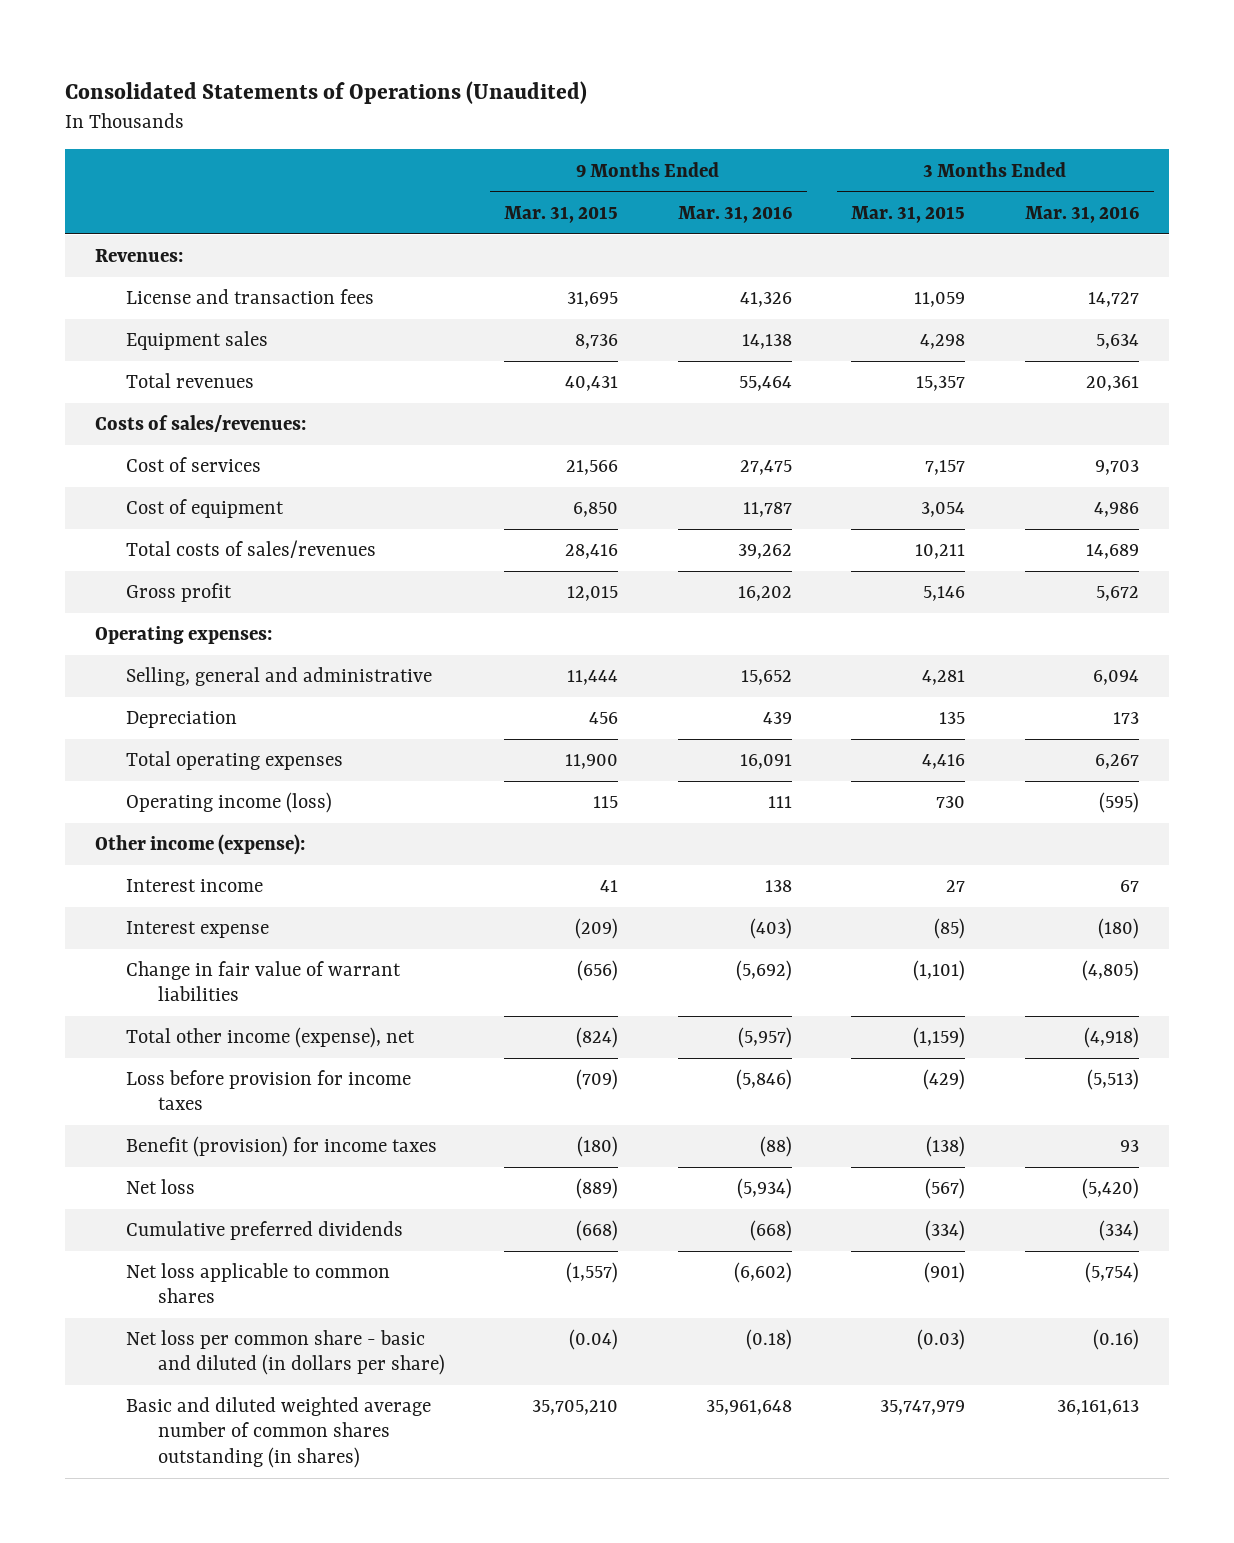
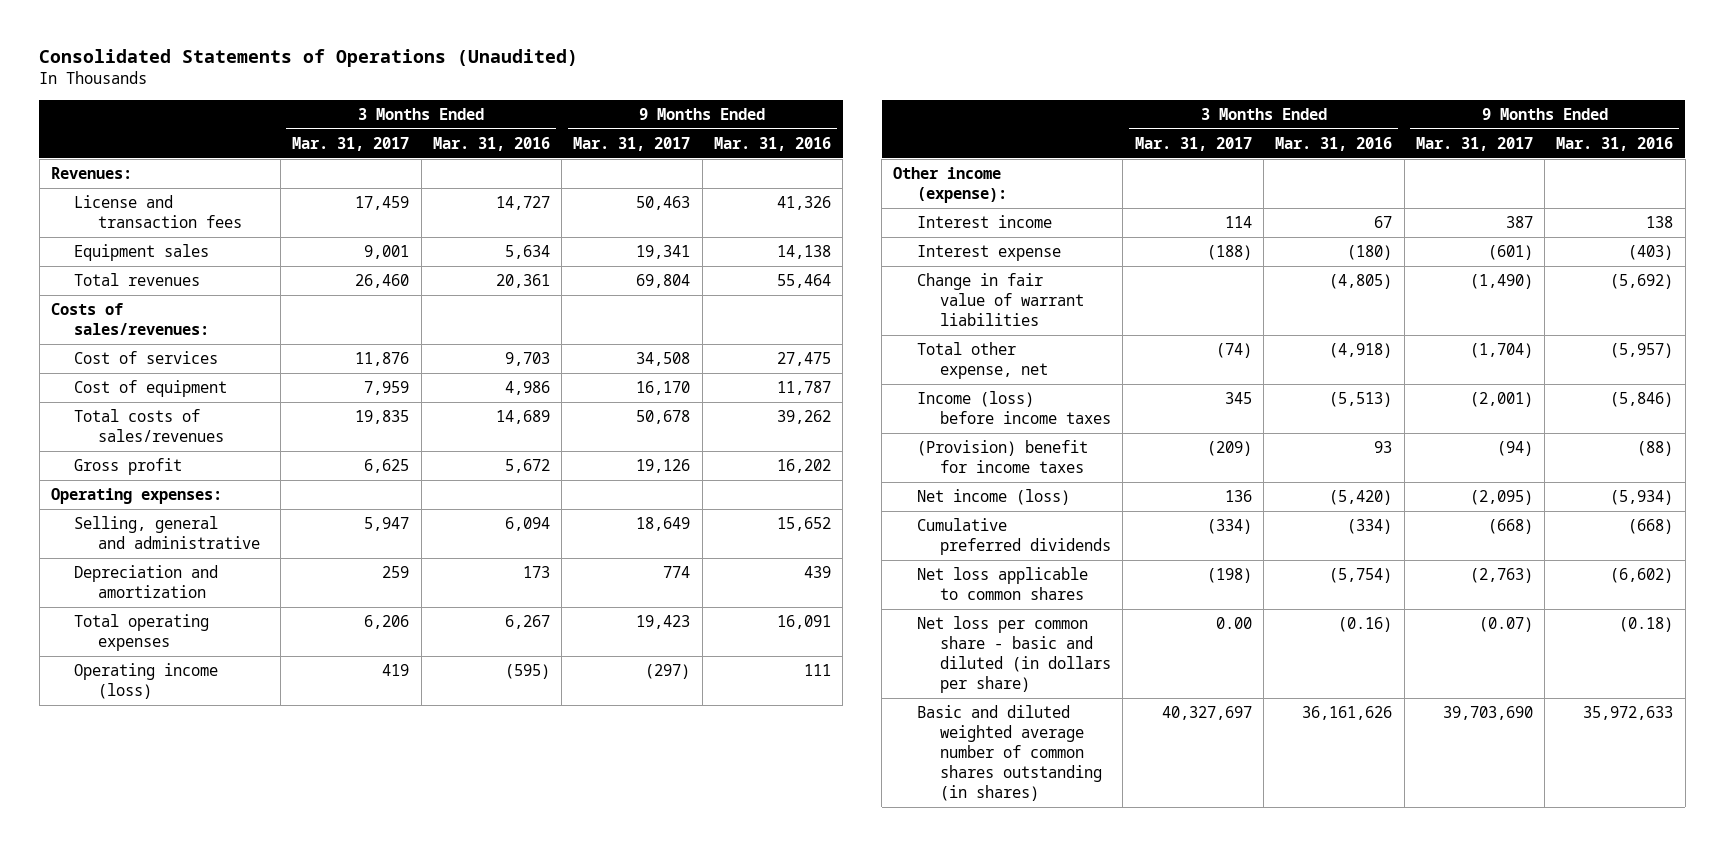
[504,205,619,223] Mar. 31, 2015 -> none
[851,205,966,223] Mar. 31, 2015 -> none
none -> [292,136,410,151] Mar. 31, 2017
none -> [573,136,691,151] Mar. 31, 2017
[126,711,238,729] Depreciation -> [74,565,219,599] Depreciation and amortization
[126,1027,416,1049] Total other income (expense), net -> [916,342,1049,380] Total other expense, net
[126,1070,412,1111] Loss before provision for income taxes -> [916,391,1112,425] Income (loss) before income taxes
[126,1136,438,1158] Benefit (provision) for income taxes -> [916,440,1088,474] (Provision) benefit for income taxes
[126,1179,196,1195] Net loss -> [916,489,1070,506] Net income (loss)
[705,1400,792,1416] 35,961,648 -> [1583,706,1674,721] 35,972,633
[1056,1400,1139,1416] 36,161,613 -> [1302,706,1393,721] 36,161,626

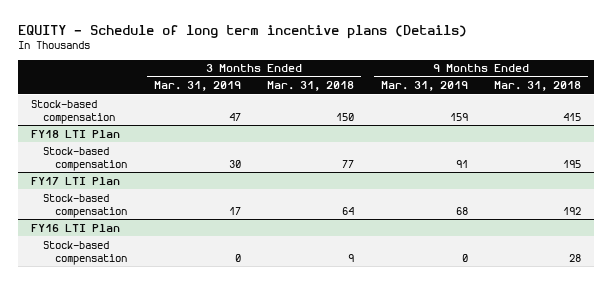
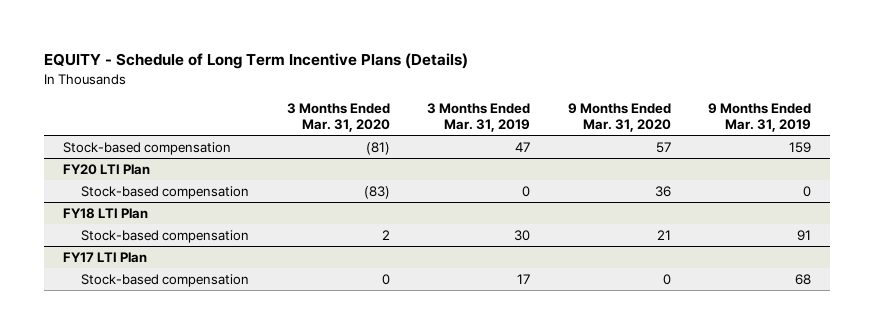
[18,24,468,39] EQUITY - Schedule of long term incentive plans (Details) -> [44,53,469,70] EQUITY - Schedule of Long Term Incentive Plans (Details)
[267,81,355,92] Mar. 31, 2018 -> none
[494,81,582,92] Mar. 31, 2018 -> none
none -> [286,103,390,132] 3 Months Ended Mar. 31, 2020
none -> [567,103,671,132] 9 Months Ended Mar. 31, 2020
none -> [63,163,151,175] FY20 LTI Plan
none -> [81,185,250,199] Stock-based compensation
[31,223,121,232] FY16 LTI Plan -> none
[43,240,128,265] Stock-based compensation -> none

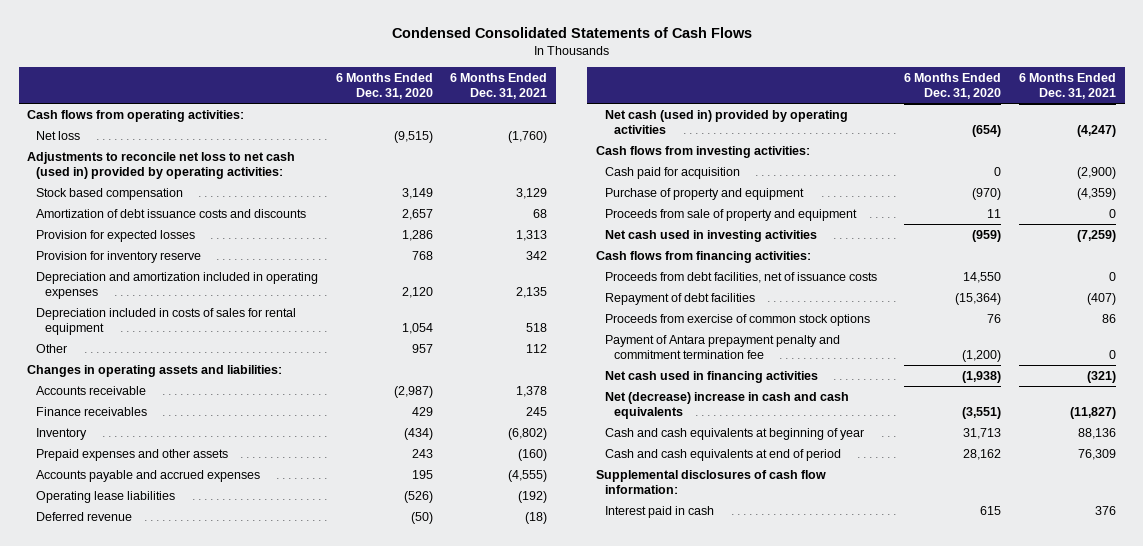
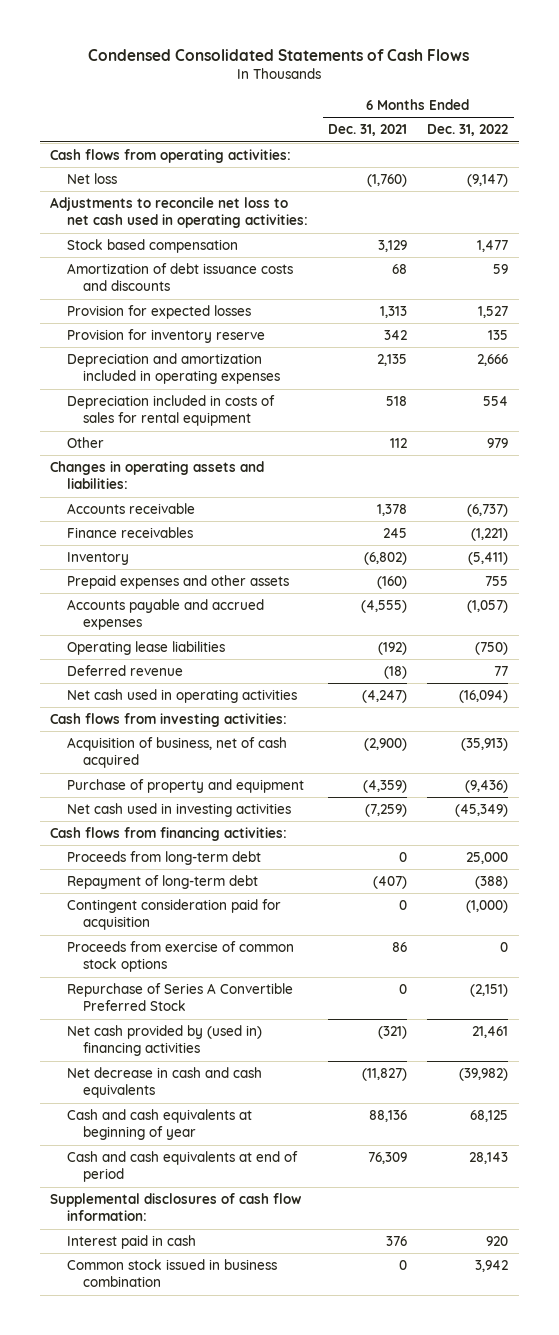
[335,73,433,100] 6 Months Ended Dec. 31, 2020 -> none
none -> [427,124,509,137] Dec. 31, 2022
[27,151,296,179] Adjustments to reconcile net loss to net cash (used in) provided by operating activities: -> [50,196,308,229] Adjustments to reconcile net loss to net cash used in operating activities:
[604,109,848,134] Net cash (used in) provided by operating activities -> [66,688,297,703] Net cash used in operating activities
[604,166,740,179] Cash paid for acquisition -> none
none -> [66,736,287,769] Acquisition of business, net of cash acquired
[604,208,857,221] Proceeds from sale of property and equipment -> none
[604,271,877,283] Proceeds from debt facilities, net of issuance costs -> [66,850,261,865] Proceeds from long-term debt
[604,292,755,305] Repayment of debt facilities -> [66,874,258,889] Repayment of long-term debt
none -> [66,898,281,931] Contingent consideration paid for acquisition
[604,334,840,359] Payment of Antara prepayment penalty and commitment termination fee -> none
none -> [66,982,293,1012] Repurchase of Series A Convertible Preferred Stock
[604,370,818,383] Net cash used in financing activities -> [66,1024,262,1057] Net cash provided by (used in) financing activities
[604,391,849,419] Net (decrease) increase in cash and cash equivalents -> [66,1066,262,1099] Net decrease in cash and cash equivalents
none -> [66,1258,277,1288] Common stock issued in business combination

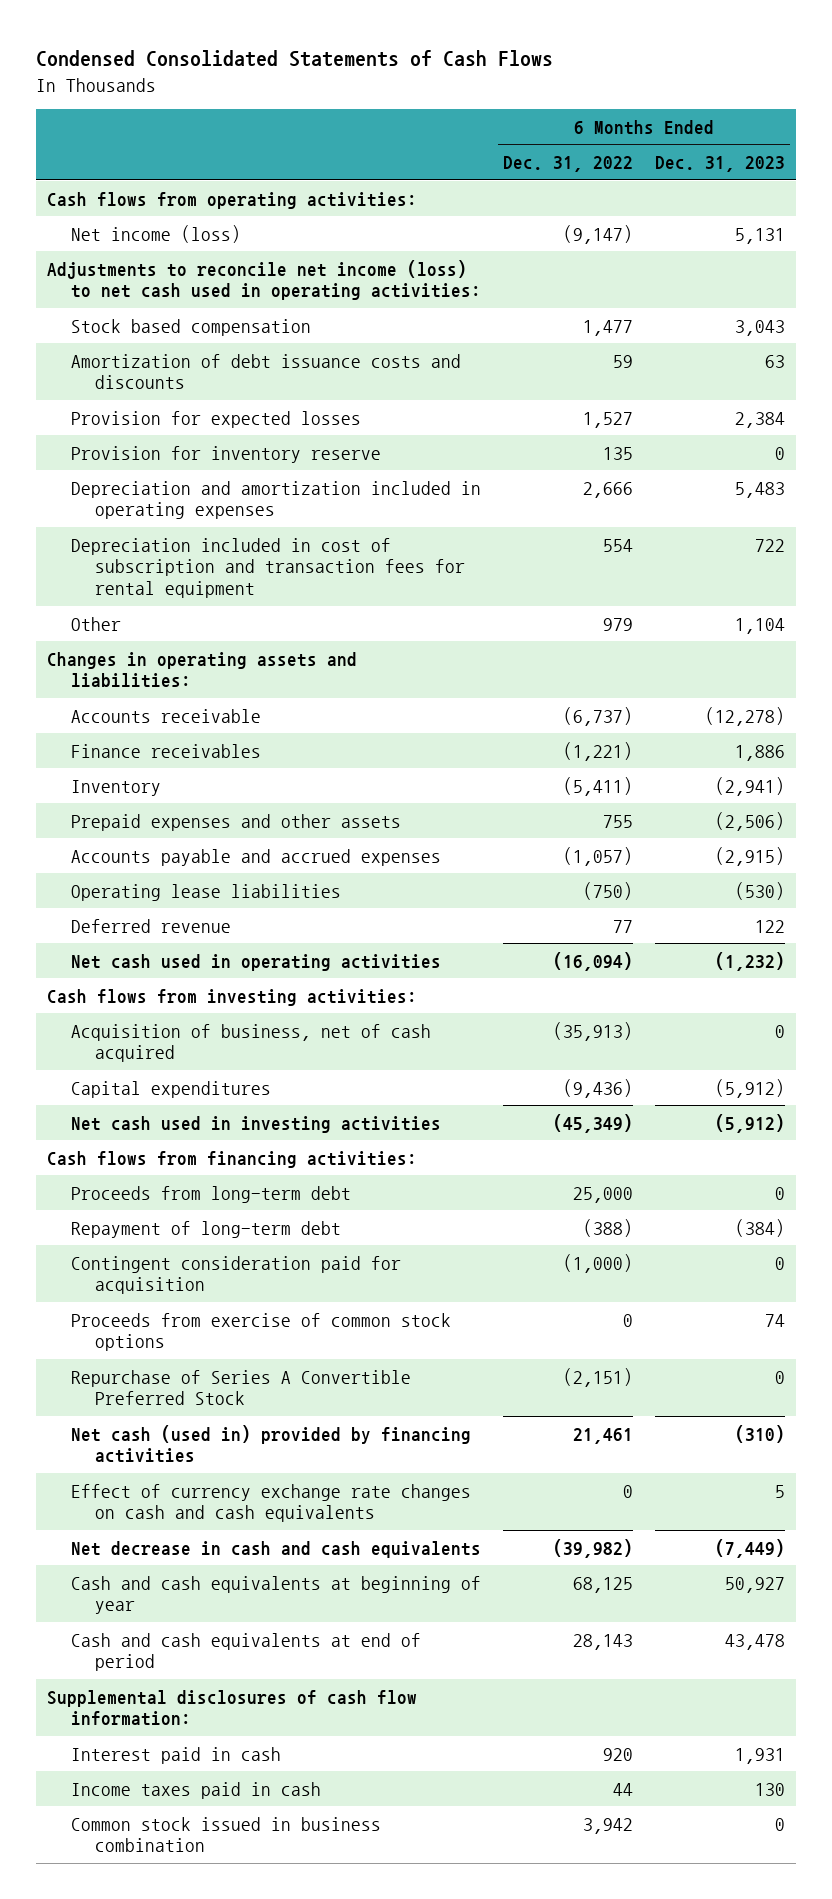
[328,124,408,137] Dec. 31, 2021 -> none
none -> [654,156,785,173] Dec. 31, 2023
[66,172,117,184] Net loss -> [71,224,242,243] Net income (loss)
[50,196,308,229] Adjustments to reconcile net loss to net cash used in operating activities: -> [47,259,482,301] Adjustments to reconcile net income (loss) to net cash used in operating activities:
[66,394,275,427] Depreciation included in costs of sales for rental equipment -> [71,537,465,599] Depreciation included in cost of subscription and transaction fees for rental equipment
[66,778,304,793] Purchase of property and equipment -> [71,1080,272,1098] Capital expenditures
[66,1024,262,1057] Net cash provided by (used in) financing activities -> [71,1424,472,1464] Net cash (used in) provided by financing activities
none -> [71,1483,472,1523] Effect of currency exchange rate changes on cash and cash equivalents
none -> [71,1781,322,1799] Income taxes paid in cash

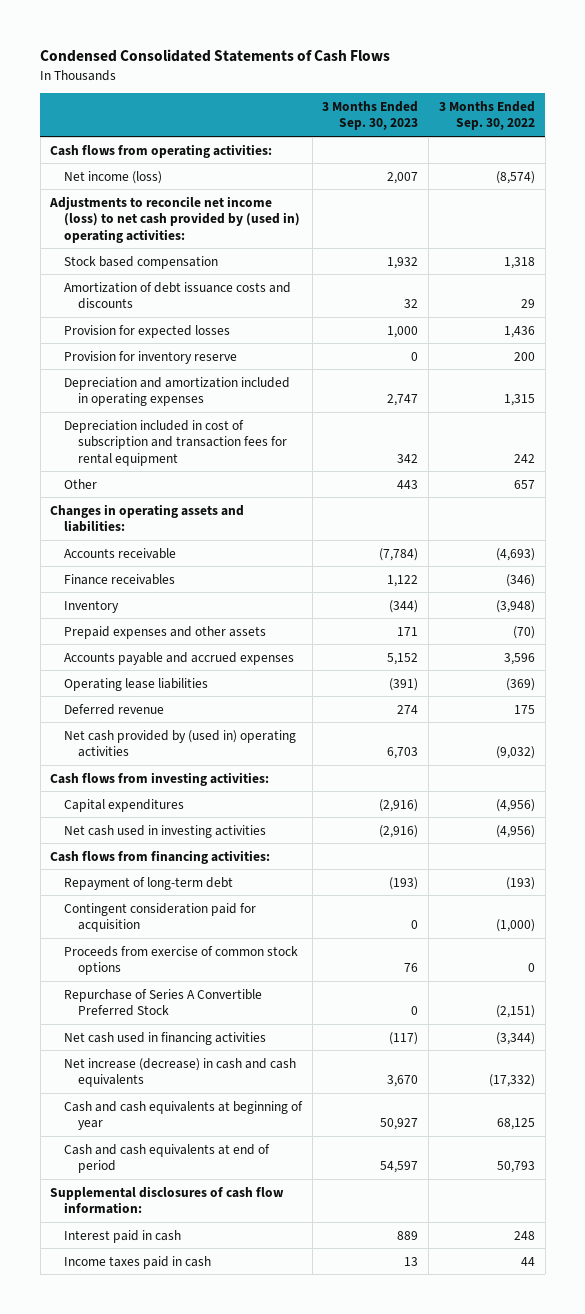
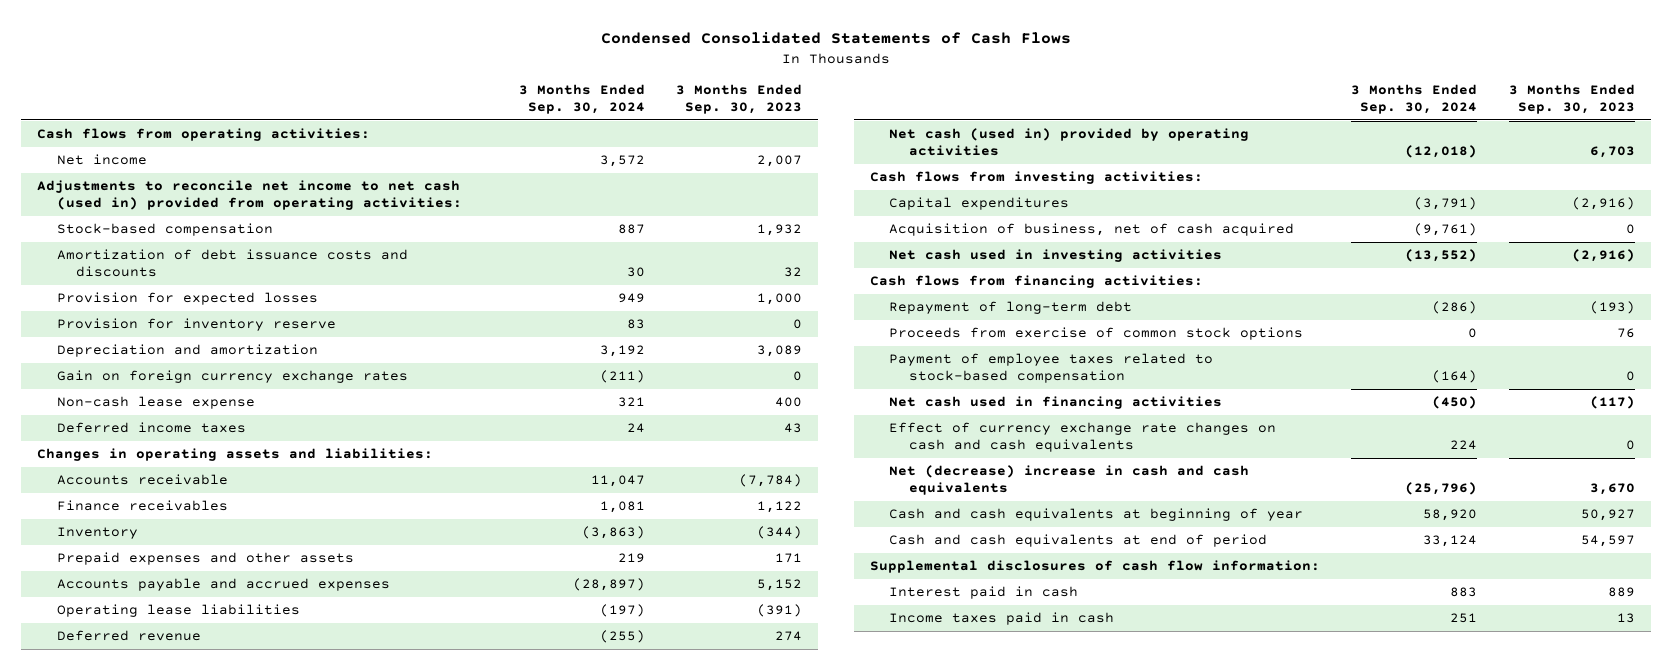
[438,100,535,131] 3 Months Ended Sep. 30, 2022 -> none
none -> [518,84,645,114] 3 Months Ended Sep. 30, 2024
[63,170,162,184] Net income (loss) -> [56,154,147,166] Net income
[49,195,300,243] Adjustments to reconcile net income (loss) to net cash provided by (used in) operating activities: -> [36,180,462,210] Adjustments to reconcile net income to net cash (used in) provided from operating activities:
[63,255,218,269] Stock based compensation -> [56,223,273,237] Stock-based compensation
[63,419,287,466] Depreciation included in cost of subscription and transaction fees for rental equipment -> none
[63,478,97,489] Other -> none
[63,376,290,407] Depreciation and amortization included in operating expenses -> [56,344,318,358] Depreciation and amortization
[387,394,419,407] 2,747 -> [757,345,803,358] 3,089
none -> [56,370,408,384] Gain on foreign currency exchange rates
none -> [56,396,255,410] Non-cash lease expense
none -> [56,422,246,434] Deferred income taxes
[63,729,296,758] Net cash provided by (used in) operating activities -> [889,128,1250,156] Net cash (used in) provided by operating activities
none -> [889,223,1295,237] Acquisition of business, net of cash acquired
[63,902,256,933] Contingent consideration paid for acquisition -> none
[63,988,262,1017] Repurchase of Series A Convertible Preferred Stock -> [889,353,1214,383] Payment of employee taxes related to stock-based compensation
none -> [889,422,1277,452] Effect of currency exchange rate changes on cash and cash equivalents
[63,1057,296,1088] Net increase (decrease) in cash and cash equivalents -> [889,465,1250,495] Net (decrease) increase in cash and cash equivalents

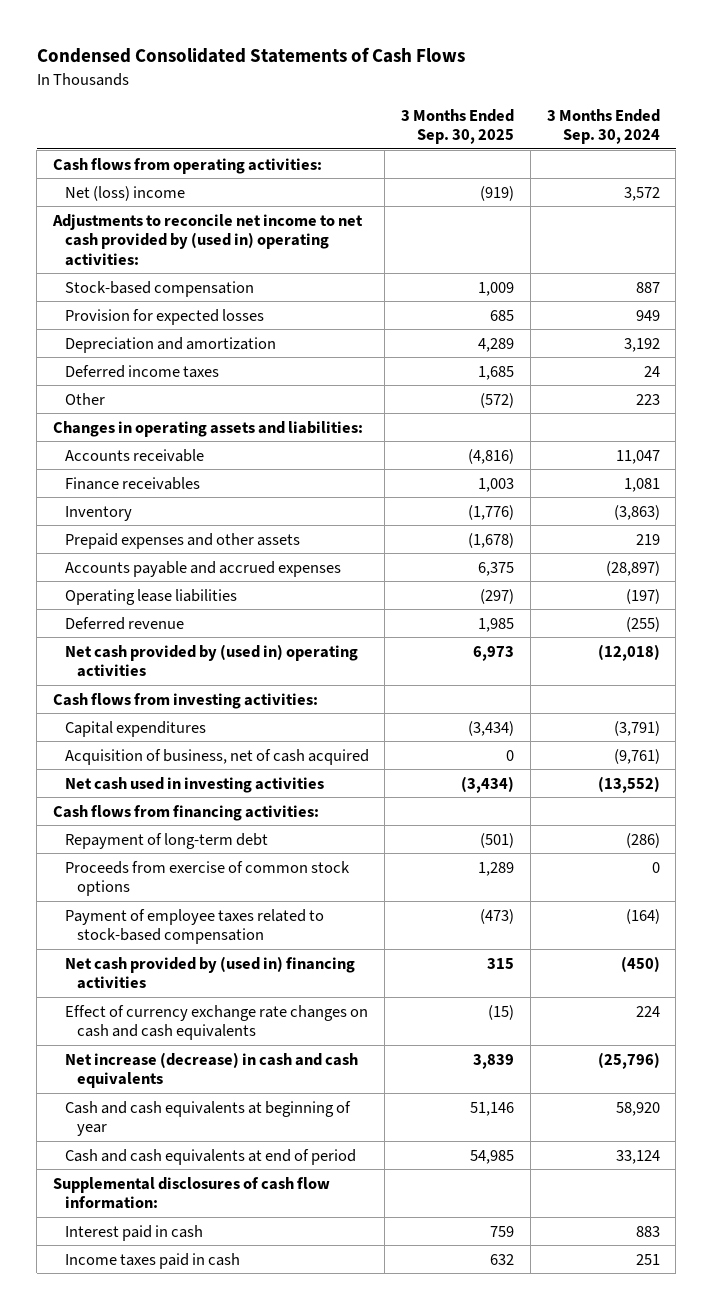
[676,84,803,114] 3 Months Ended Sep. 30, 2023 -> none
none -> [401,108,515,145] 3 Months Ended Sep. 30, 2025
[56,154,147,166] Net income -> [64,185,185,201] Net (loss) income
[36,180,462,210] Adjustments to reconcile net income to net cash (used in) provided from operating activities: -> [51,213,363,266] Adjustments to reconcile net income to net cash provided by (used in) operating activities:
[56,249,408,277] Amortization of debt issuance costs and discounts -> none
[56,318,336,332] Provision for inventory reserve -> none
[56,370,408,384] Gain on foreign currency exchange rates -> none
[56,396,255,410] Non-cash lease expense -> none
none -> [64,392,105,405] Other
[889,128,1250,156] Net cash (used in) provided by operating activities -> [64,643,358,678] Net cash provided by (used in) operating activities
[889,396,1223,410] Net cash used in financing activities -> [64,955,355,990] Net cash provided by (used in) financing activities
[889,465,1250,495] Net (decrease) increase in cash and cash equivalents -> [64,1051,358,1089] Net increase (decrease) in cash and cash equivalents

